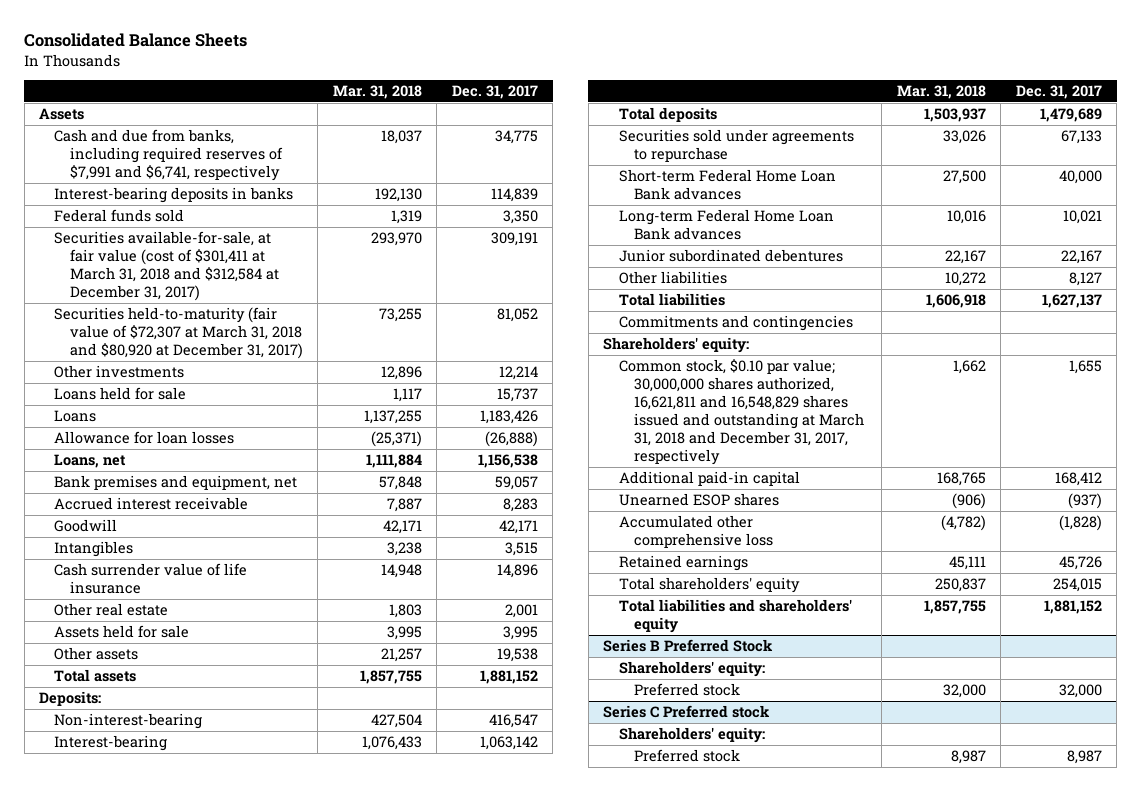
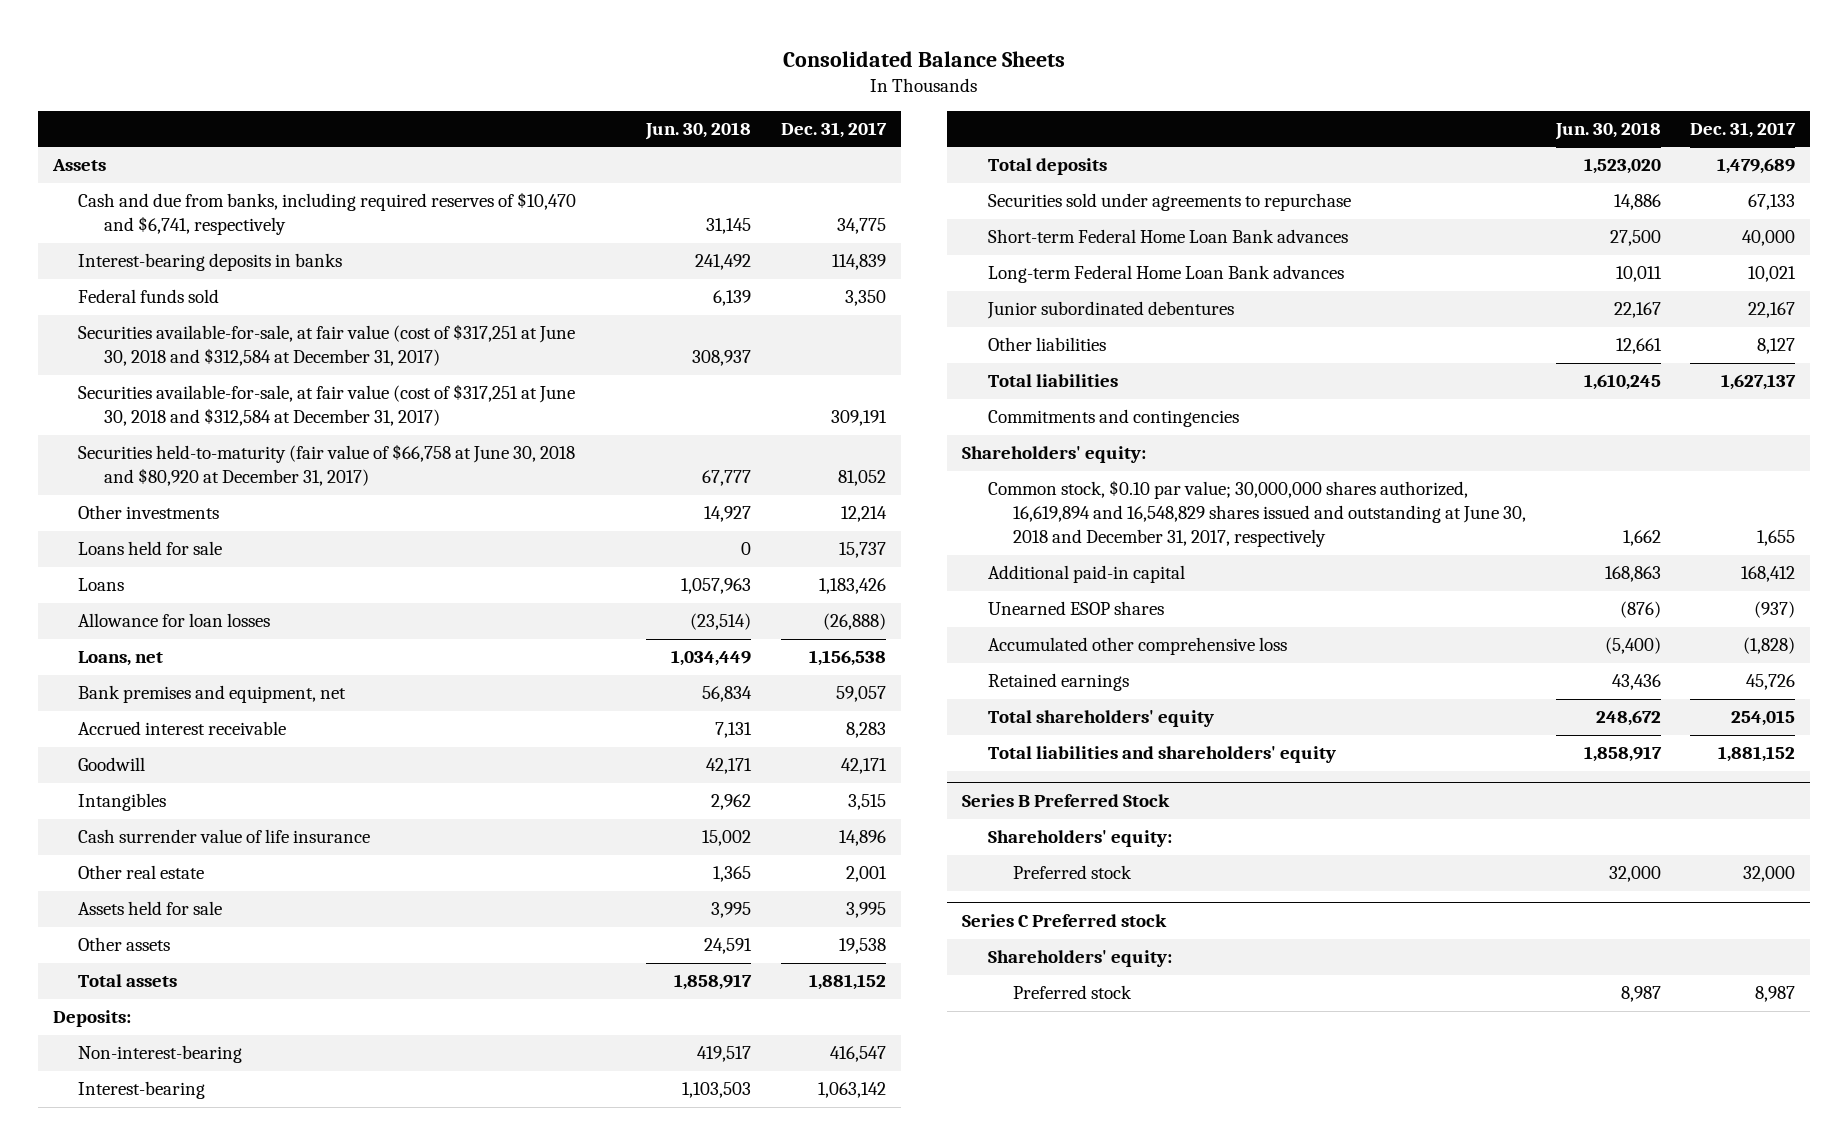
[332,84,422,99] Mar. 31, 2018 -> none
none -> [645,121,752,140] Jun. 30, 2018
[54,128,283,182] Cash and due from banks, including required reserves of $7,991 and $6,741, respectively -> [78,192,577,236] Cash and due from banks, including required reserves of $10,470 and $6,741, respectively
none -> [78,324,576,367] Securities available-for-sale, at fair value (cost of $317,251 at June 30, 2018 and $312,584 at December 31, 2017)
[54,230,279,302] Securities available-for-sale, at fair value (cost of $301,411 at March 31, 2018 and $312,584 at December 31, 2017) -> [78,384,576,427] Securities available-for-sale, at fair value (cost of $317,251 at June 30, 2018 and $312,584 at December 31, 2017)
[54,306,303,360] Securities held-to-maturity (fair value of $72,307 at March 31, 2018 and $80,920 at December 31, 2017) -> [78,444,576,487] Securities held-to-maturity (fair value of $66,758 at June 30, 2018 and $80,920 at December 31, 2017)
[618,358,864,466] Common stock, $0.10 par value; 30,000,000 shares authorized, 16,621,811 and 16,548,829 shares issued and outstanding at March 31, 2018 and December 31, 2017, respectively -> [987,480,1527,548] Common stock, $0.10 par value; 30,000,000 shares authorized, 16,619,894 and 16,548,829 shares issued and outstanding at June 30, 2018 and December 31, 2017, respectively

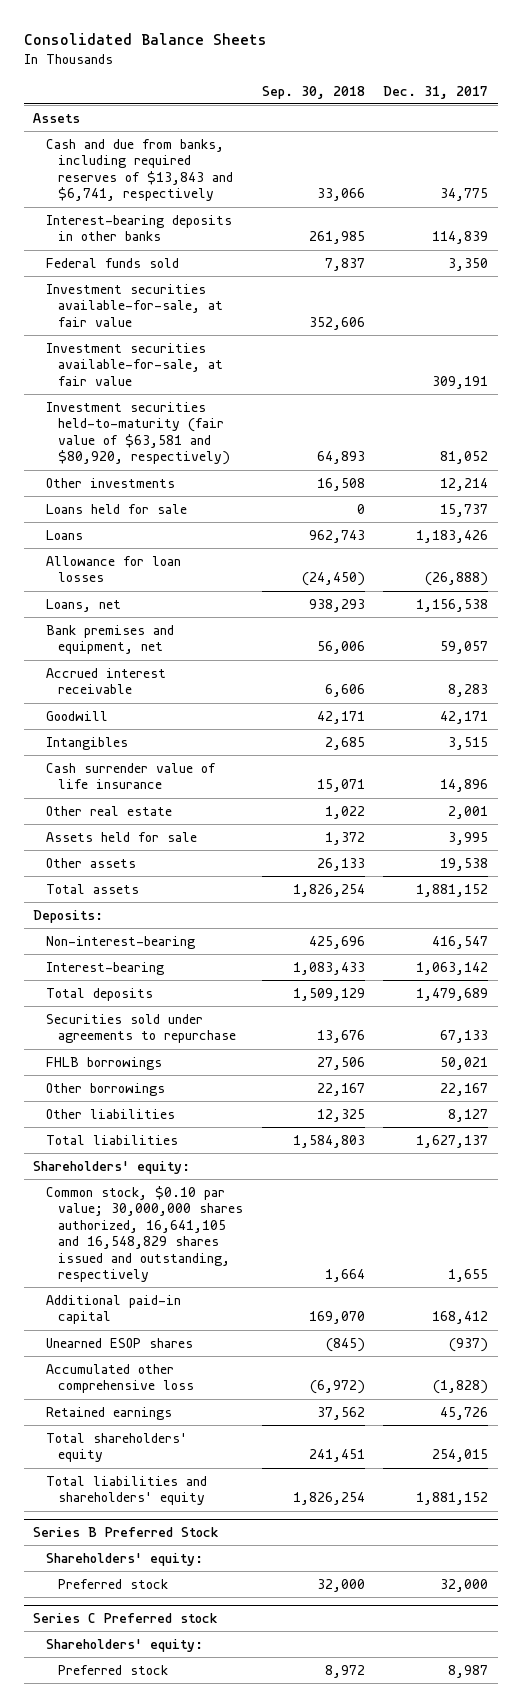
[645,121,752,140] Jun. 30, 2018 -> none
none -> [261,85,365,99] Sep. 30, 2018
[78,192,577,236] Cash and due from banks, including required reserves of $10,470 and $6,741, respectively -> [45,138,234,202] Cash and due from banks, including required reserves of $13,843 and $6,741, respectively
[78,253,343,272] Interest-bearing deposits in banks -> [45,214,232,242] Interest-bearing deposits in other banks
[78,324,576,367] Securities available-for-sale, at fair value (cost of $317,251 at June 30, 2018 and $312,584 at December 31, 2017) -> [45,283,224,327] Investment securities available-for-sale, at fair value
[78,384,576,427] Securities available-for-sale, at fair value (cost of $317,251 at June 30, 2018 and $312,584 at December 31, 2017) -> [45,342,224,386] Investment securities available-for-sale, at fair value
[78,444,576,487] Securities held-to-maturity (fair value of $66,758 at June 30, 2018 and $80,920 at December 31, 2017) -> [45,401,231,466] Investment securities held-to-maturity (fair value of $63,581 and $80,920, respectively)
[987,229,1348,244] Short-term Federal Home Loan Bank advances -> none
[987,265,1344,284] Long-term Federal Home Loan Bank advances -> none
none -> [45,1056,162,1070] FHLB borrowings
[986,301,1234,320] Junior subordinated debentures -> [45,1082,165,1096] Other borrowings
[987,409,1239,428] Commitments and contingencies -> none
[987,480,1527,548] Common stock, $0.10 par value; 30,000,000 shares authorized, 16,619,894 and 16,548,829 shares issued and outstanding at June 30, 2018 and December 31, 2017, respectively -> [45,1185,244,1283] Common stock, $0.10 par value; 30,000,000 shares authorized, 16,641,105 and 16,548,829 shares issued and outstanding, respectively

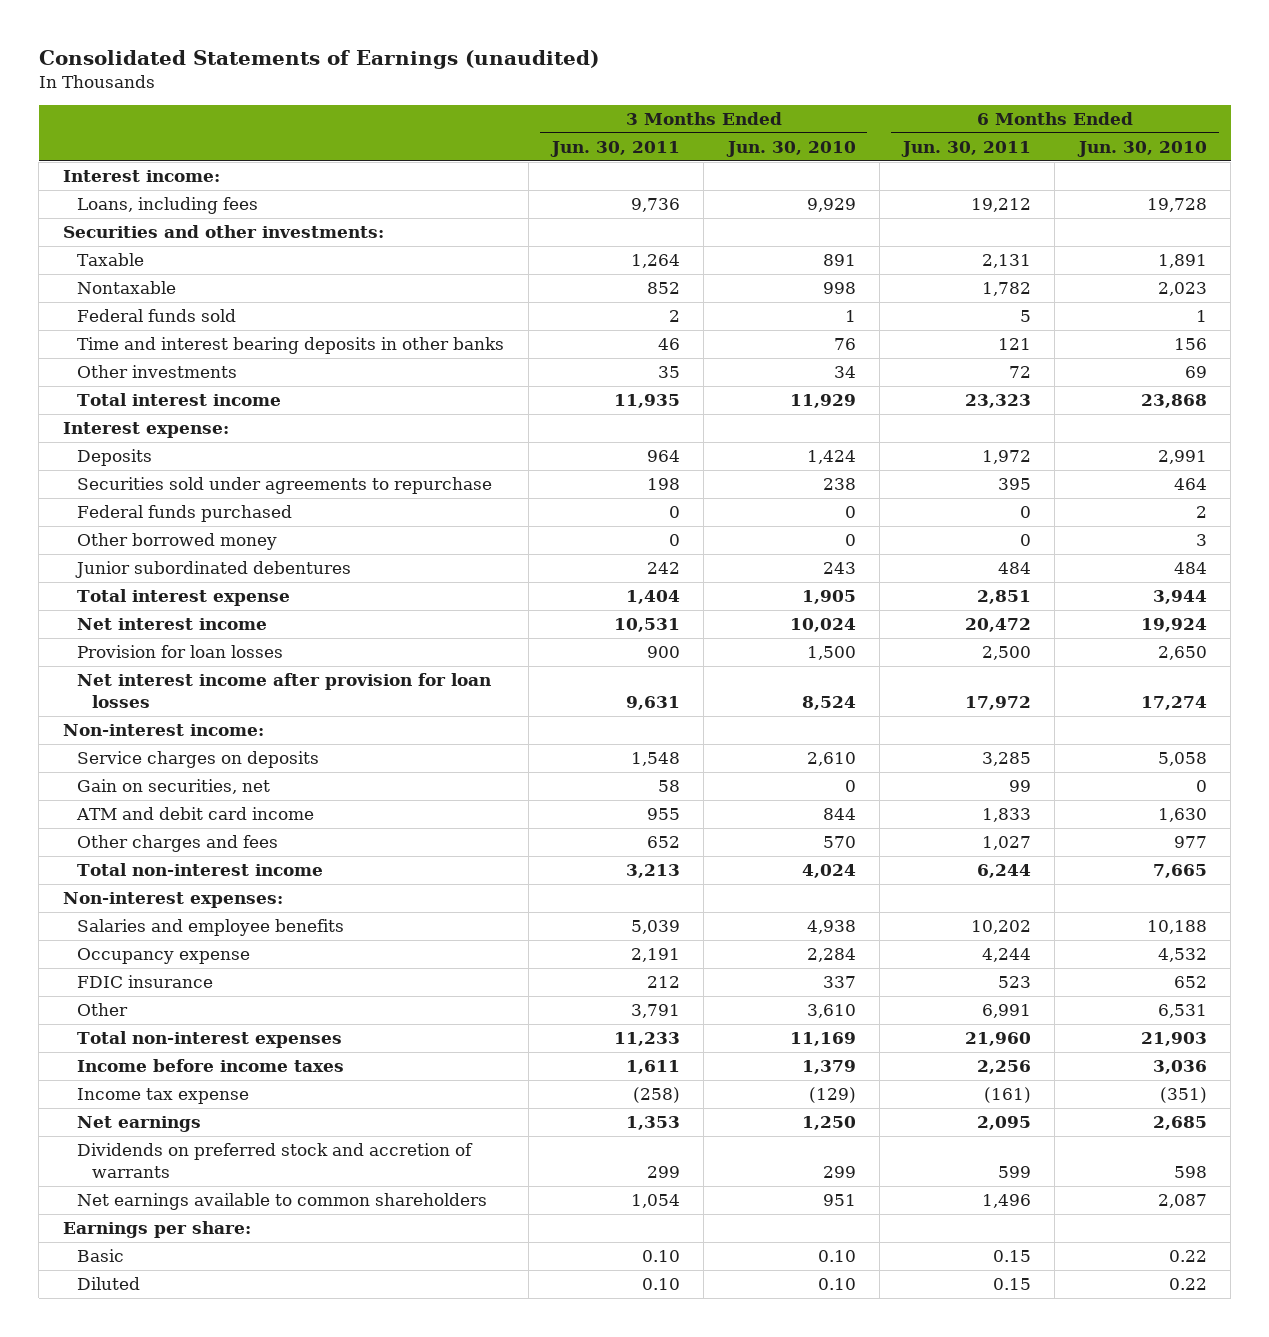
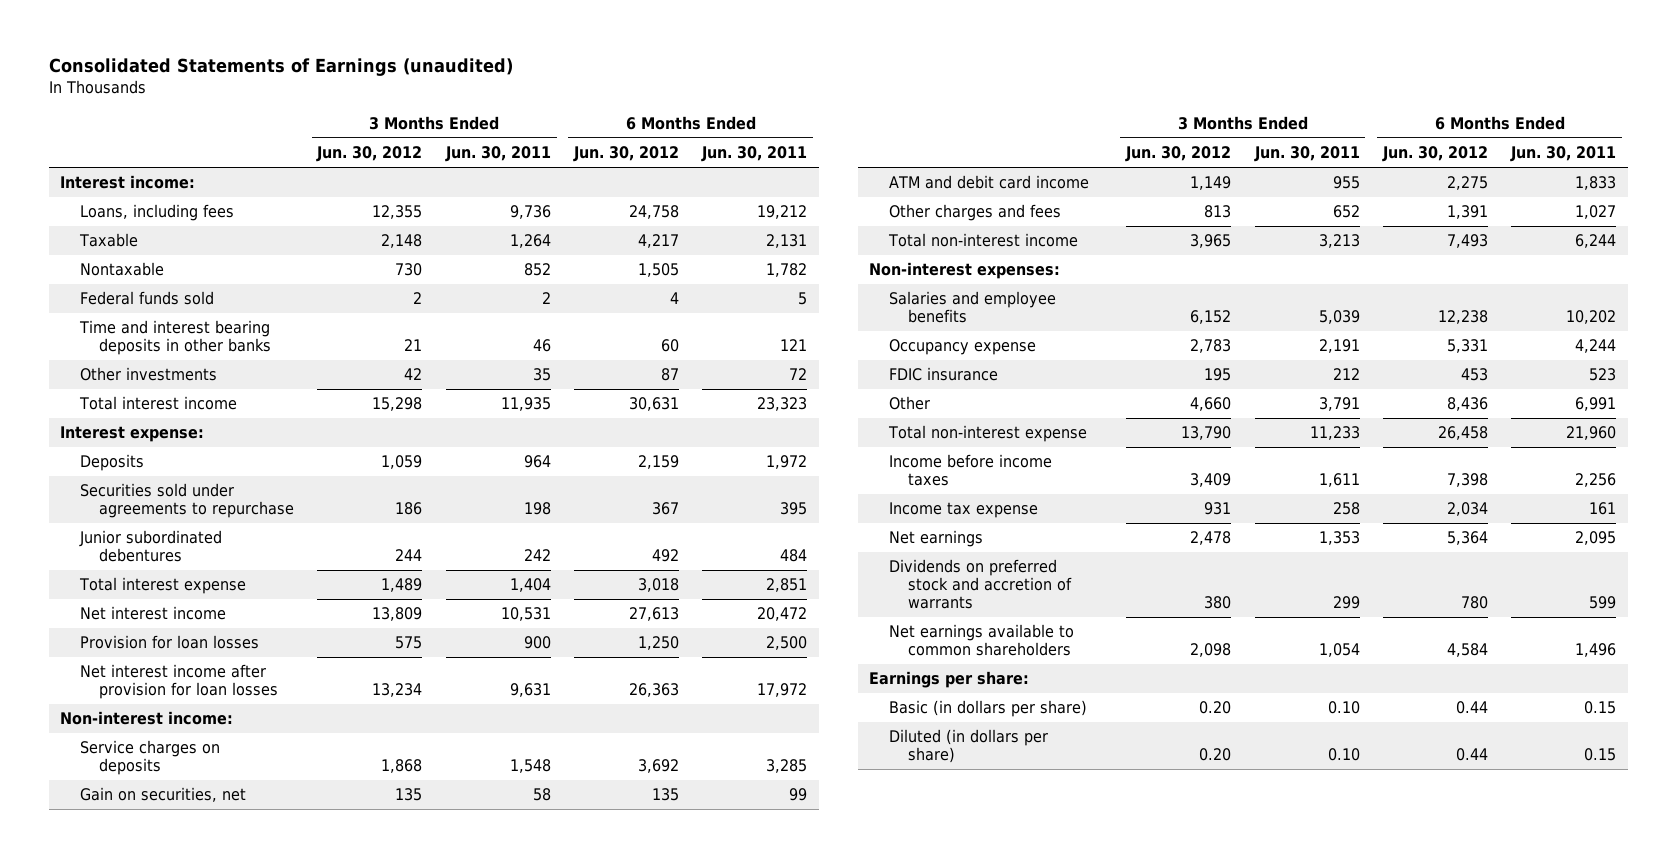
[725,140,856,157] Jun. 30, 2010 -> none
[1076,140,1207,157] Jun. 30, 2010 -> none
none -> [316,146,423,163] Jun. 30, 2012
none -> [573,146,680,163] Jun. 30, 2012
[62,225,384,239] Securities and other investments: -> none
[77,505,293,523] Federal funds purchased -> none
[77,533,278,551] Other borrowed money -> none
[77,1031,343,1049] Total non-interest expenses -> [887,425,1087,443] Total non-interest expense
[632,1087,680,1104] (258) -> [1332,502,1360,516] 258
[984,1087,1032,1104] (161) -> [1589,502,1617,516] 161
[77,1249,125,1263] Basic -> [888,700,1087,718] Basic (in dollars per share)
[77,1277,141,1291] Diluted -> [888,729,1048,764] Diluted (in dollars per share)

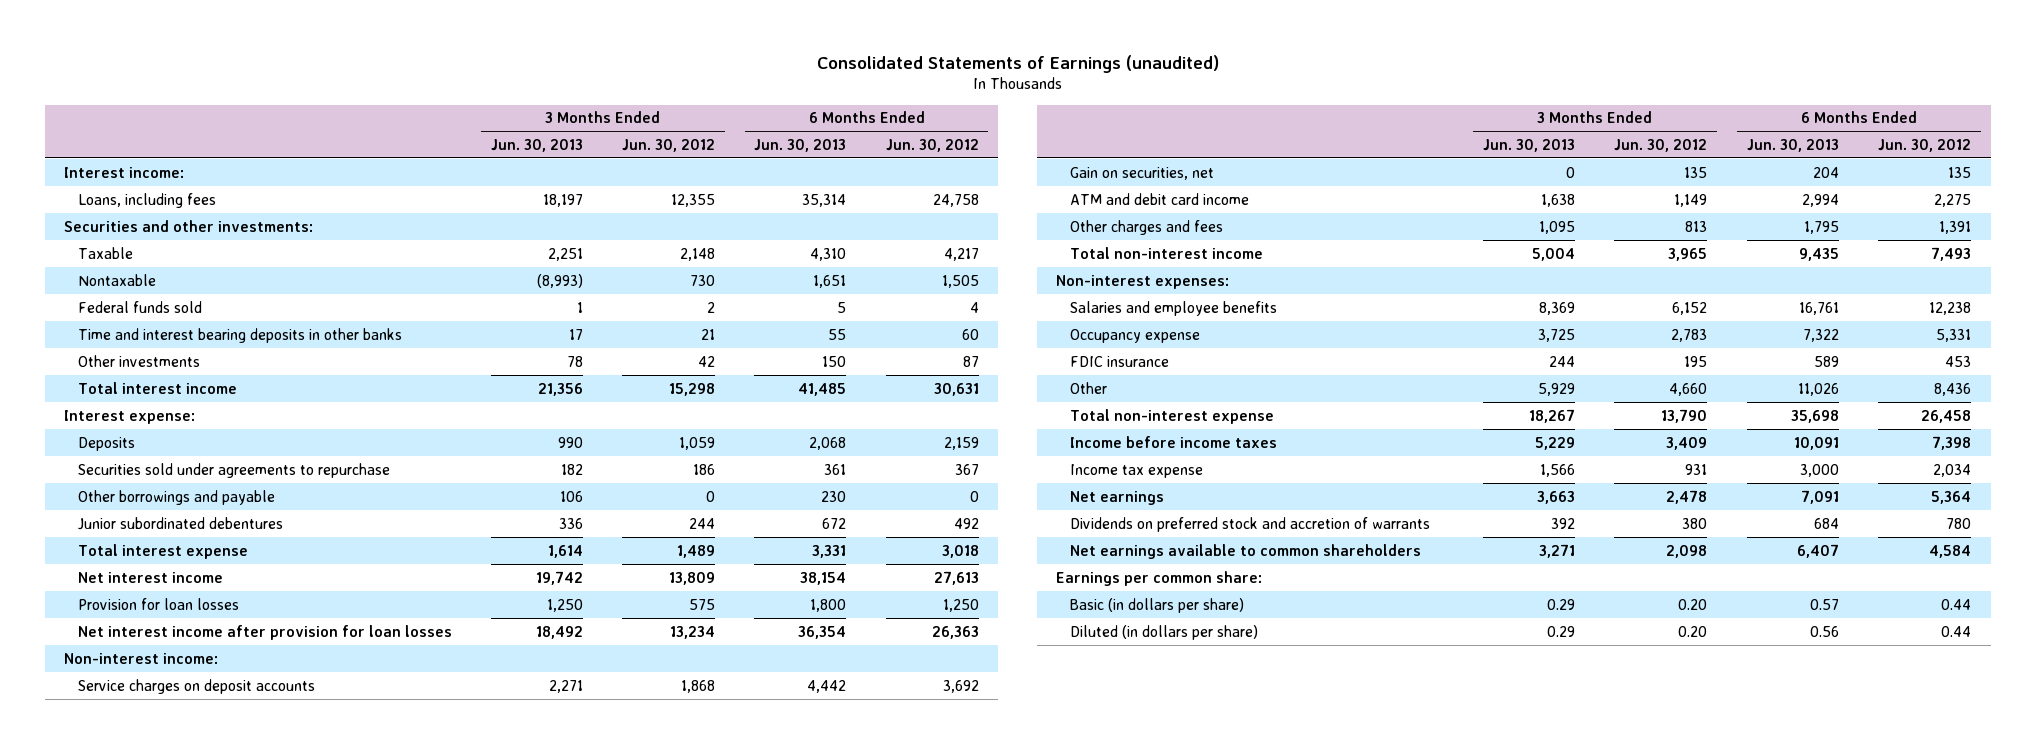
[444,146,551,163] Jun. 30, 2011 -> none
[701,146,808,163] Jun. 30, 2011 -> none
none -> [490,138,583,152] Jun. 30, 2013
none -> [754,138,847,152] Jun. 30, 2013
none -> [64,219,314,232] Securities and other investments:
none -> [77,489,275,505] Other borrowings and payable
[79,740,220,776] Service charges on deposits -> [77,678,315,694] Service charges on deposit accounts
[869,671,1030,689] Earnings per share: -> [1056,570,1263,586] Earnings per common share:

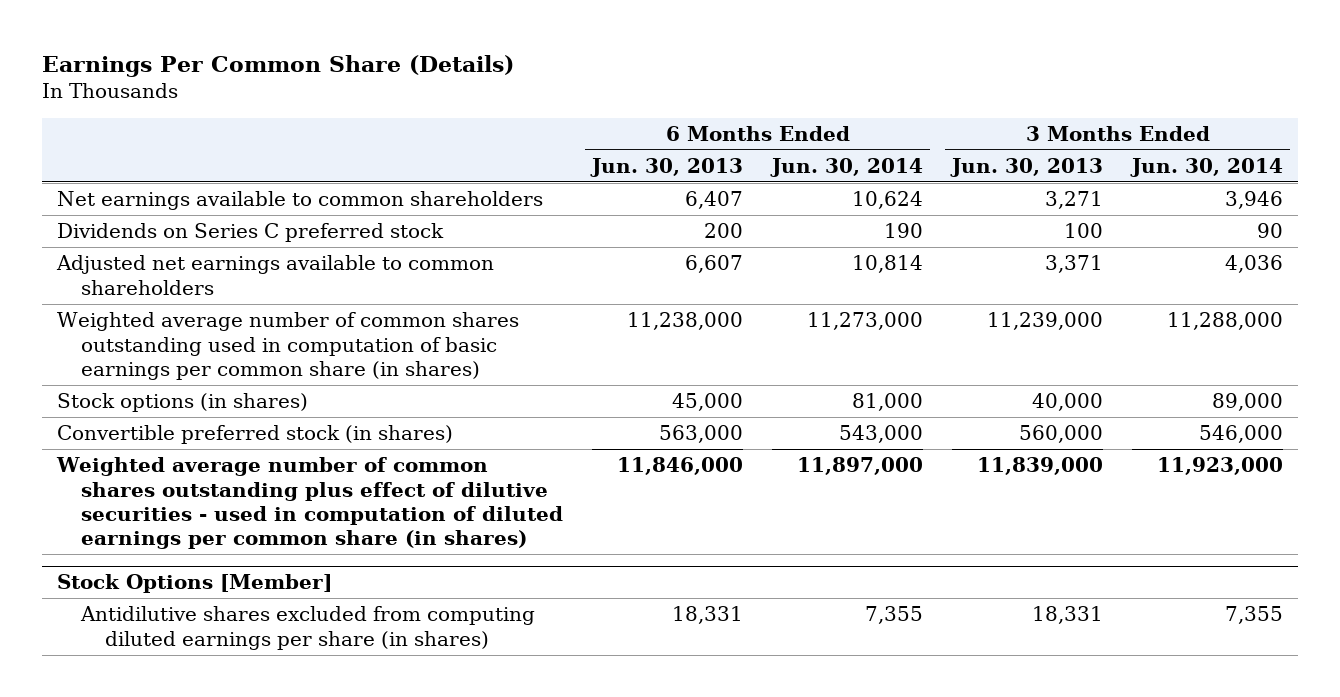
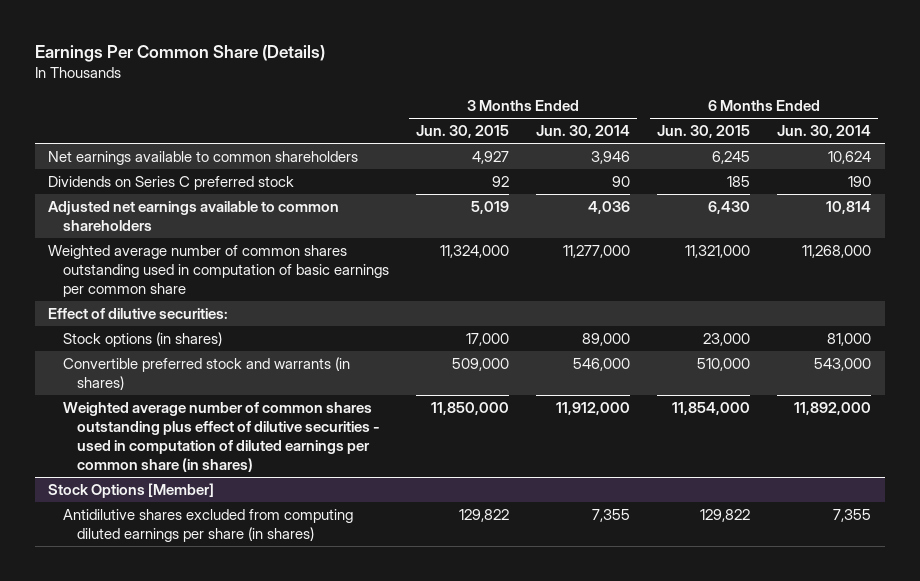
[590,157,744,177] Jun. 30, 2013 -> none
[950,157,1104,177] Jun. 30, 2013 -> none
none -> [415,125,509,139] Jun. 30, 2015
none -> [657,125,751,139] Jun. 30, 2015
[56,312,519,380] Weighted average number of common shares outstanding used in computation of basic earnings per common share (in shares) -> [48,244,389,297] Weighted average number of common shares outstanding used in computation of basic earnings per common share
[807,312,924,331] 11,273,000 -> [802,244,872,258] 11,268,000
[1167,312,1284,331] 11,288,000 -> [562,244,630,258] 11,277,000
none -> [48,307,229,319] Effect of dilutive securities:
[56,425,453,445] Convertible preferred stock (in shares) -> [62,356,350,390] Convertible preferred stock and warrants (in shares)
[797,457,924,476] 11,897,000 -> [794,401,872,415] 11,892,000
[1157,457,1284,476] 11,923,000 -> [555,401,630,415] 11,912,000

